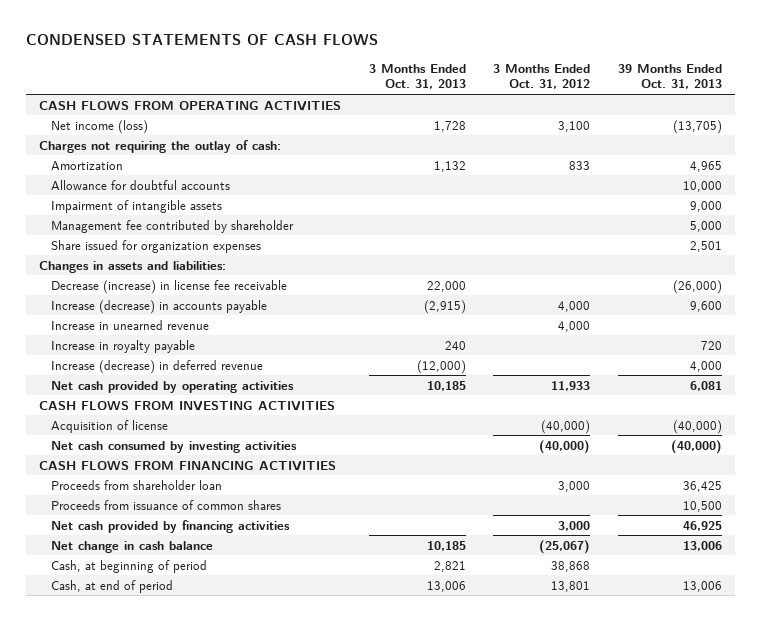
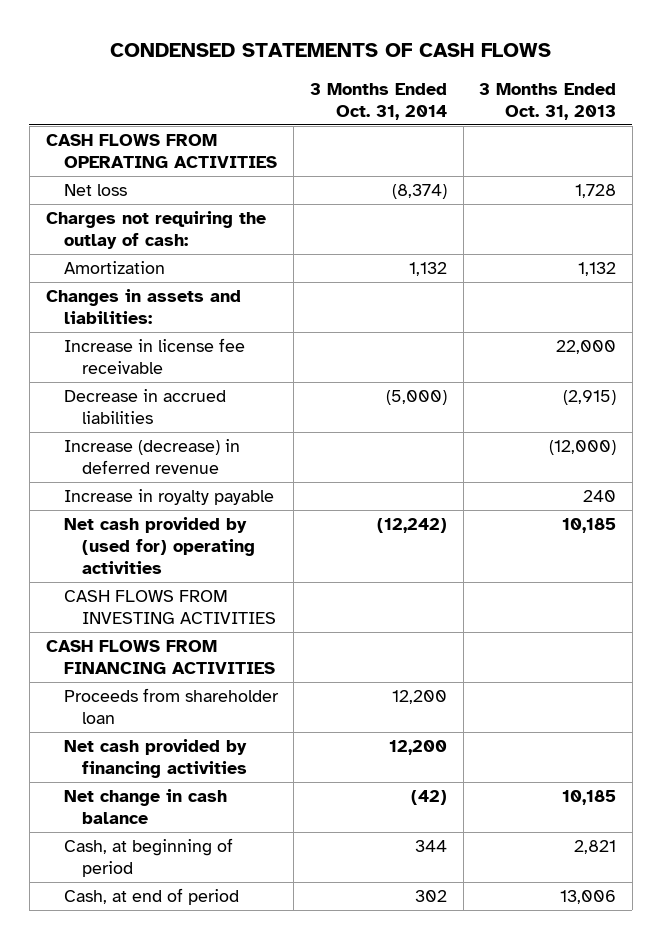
[493,63,591,90] 3 Months Ended Oct. 31, 2012 -> none
[617,63,722,90] 39 Months Ended Oct. 31, 2013 -> none
none -> [309,82,447,120] 3 Months Ended Oct. 31, 2014
[50,119,148,134] Net income (loss) -> [63,183,127,196] Net loss
[50,179,230,190] Allowance for doubtful accounts -> none
[50,199,222,213] Impairment of intangible assets -> none
[50,219,294,233] Management fee contributed by shareholder -> none
[50,239,261,253] Share issued for organization expenses -> none
[50,319,209,330] Increase in unearned revenue -> none
[50,279,287,294] Decrease (increase) in license fee receivable -> [63,337,245,374] Increase in license fee receivable
[50,299,267,314] Increase (decrease) in accounts payable -> [63,388,226,424] Decrease in accrued liabilities
[50,339,195,353] Increase in royalty payable -> [63,488,274,505] Increase in royalty payable
[50,380,294,393] Net cash provided by operating activities -> [63,516,255,574] Net cash provided by (used for) operating activities
[50,419,168,433] Acquisition of license -> none
[50,440,297,453] Net cash consumed by investing activities -> none
[50,499,281,510] Proceeds from issuance of common shares -> none

